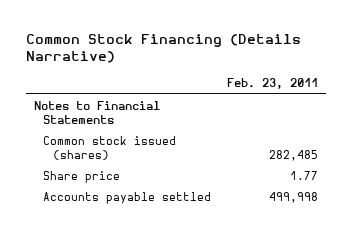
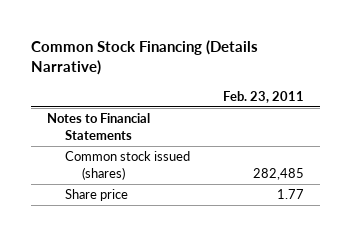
[43,191,212,204] Accounts payable settled -> none

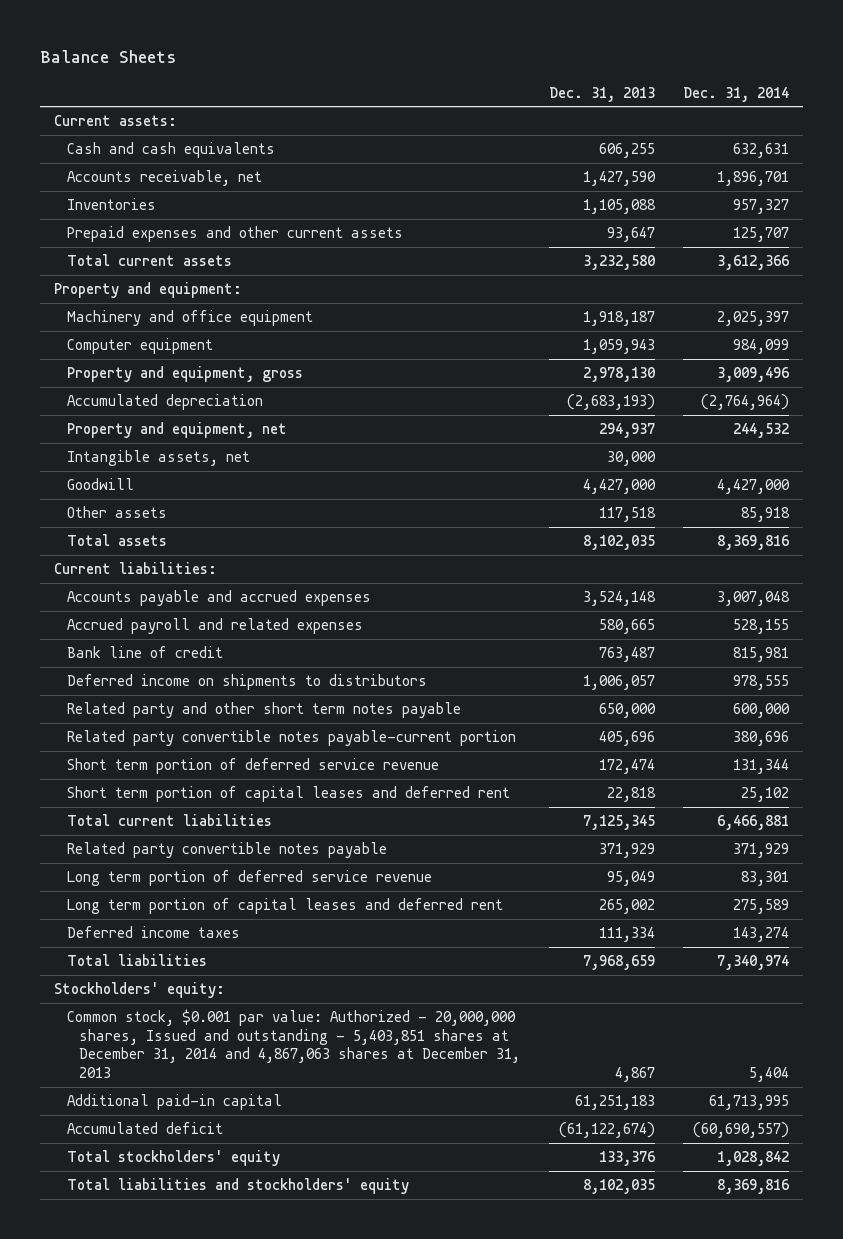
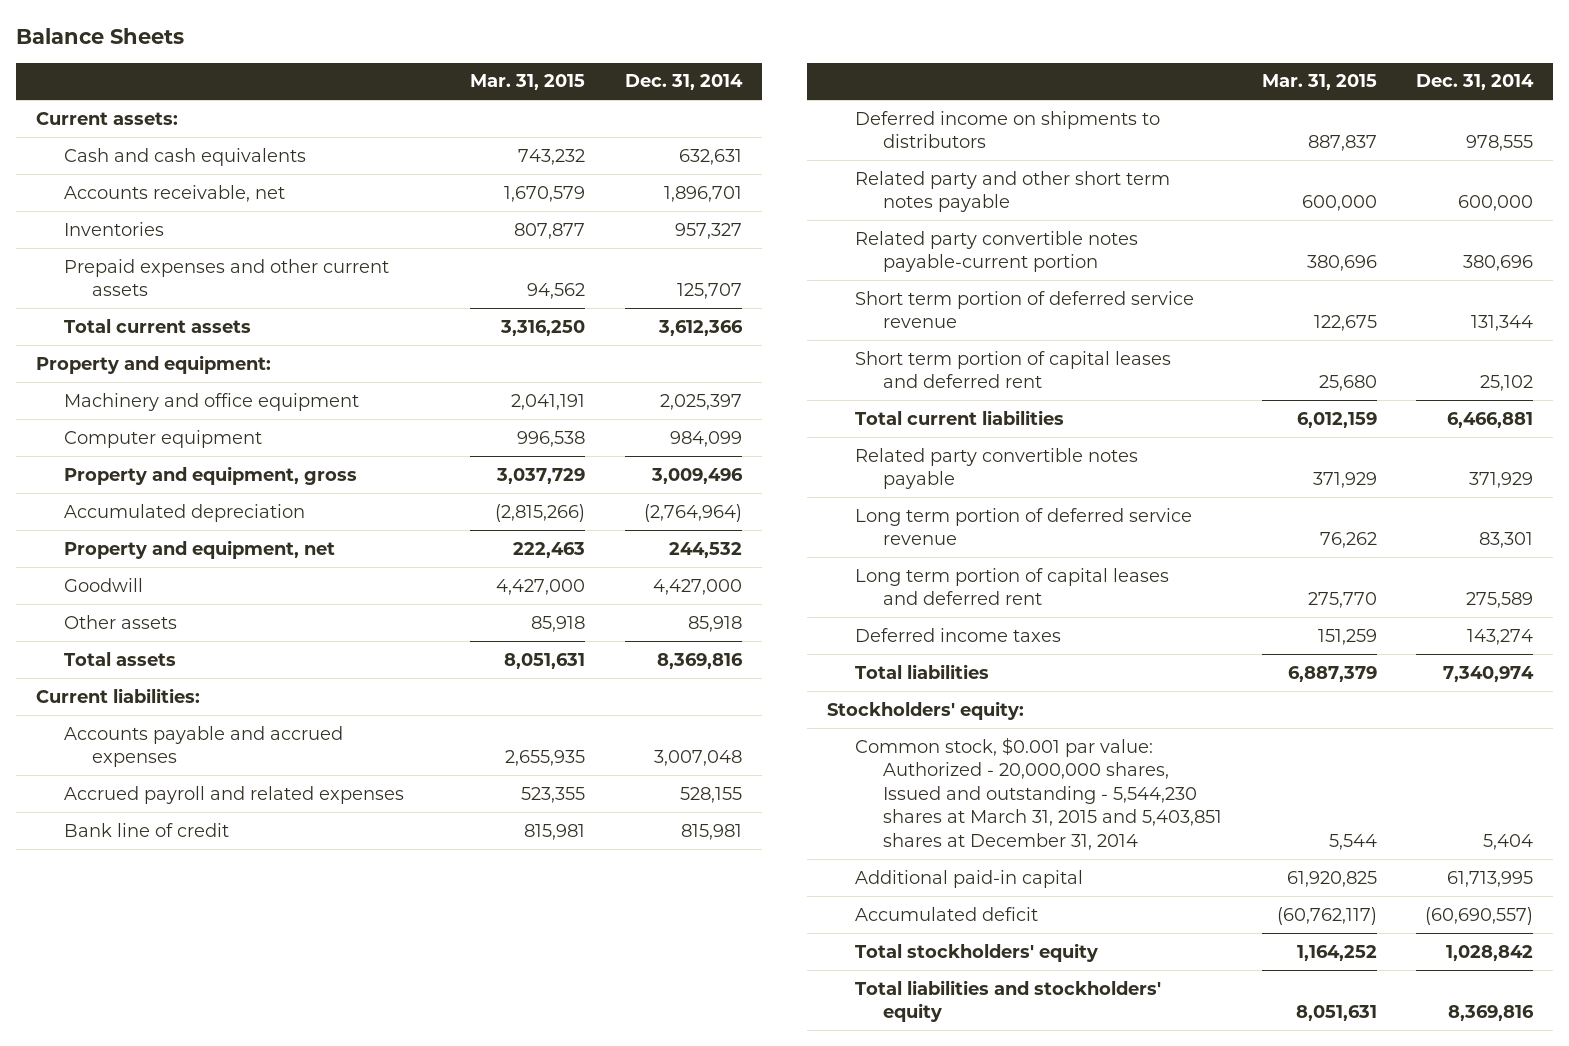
[548,86,655,102] Dec. 31, 2013 -> none
none -> [470,74,586,91] Mar. 31, 2015
[66,450,250,467] Intangible assets, net -> none
[66,1009,521,1079] Common stock, $0.001 par value: Authorized - 20,000,000 shares, Issued and outstanding - 5,403,851 shares at December 31, 2014 and 4,867,063 shares at December 31, 2013 -> [855,736,1222,850] Common stock, $0.001 par value: Authorized - 20,000,000 shares, Issued and outstanding - 5,544,230 shares at March 31, 2015 and 5,403,851 shares at December 31, 2014

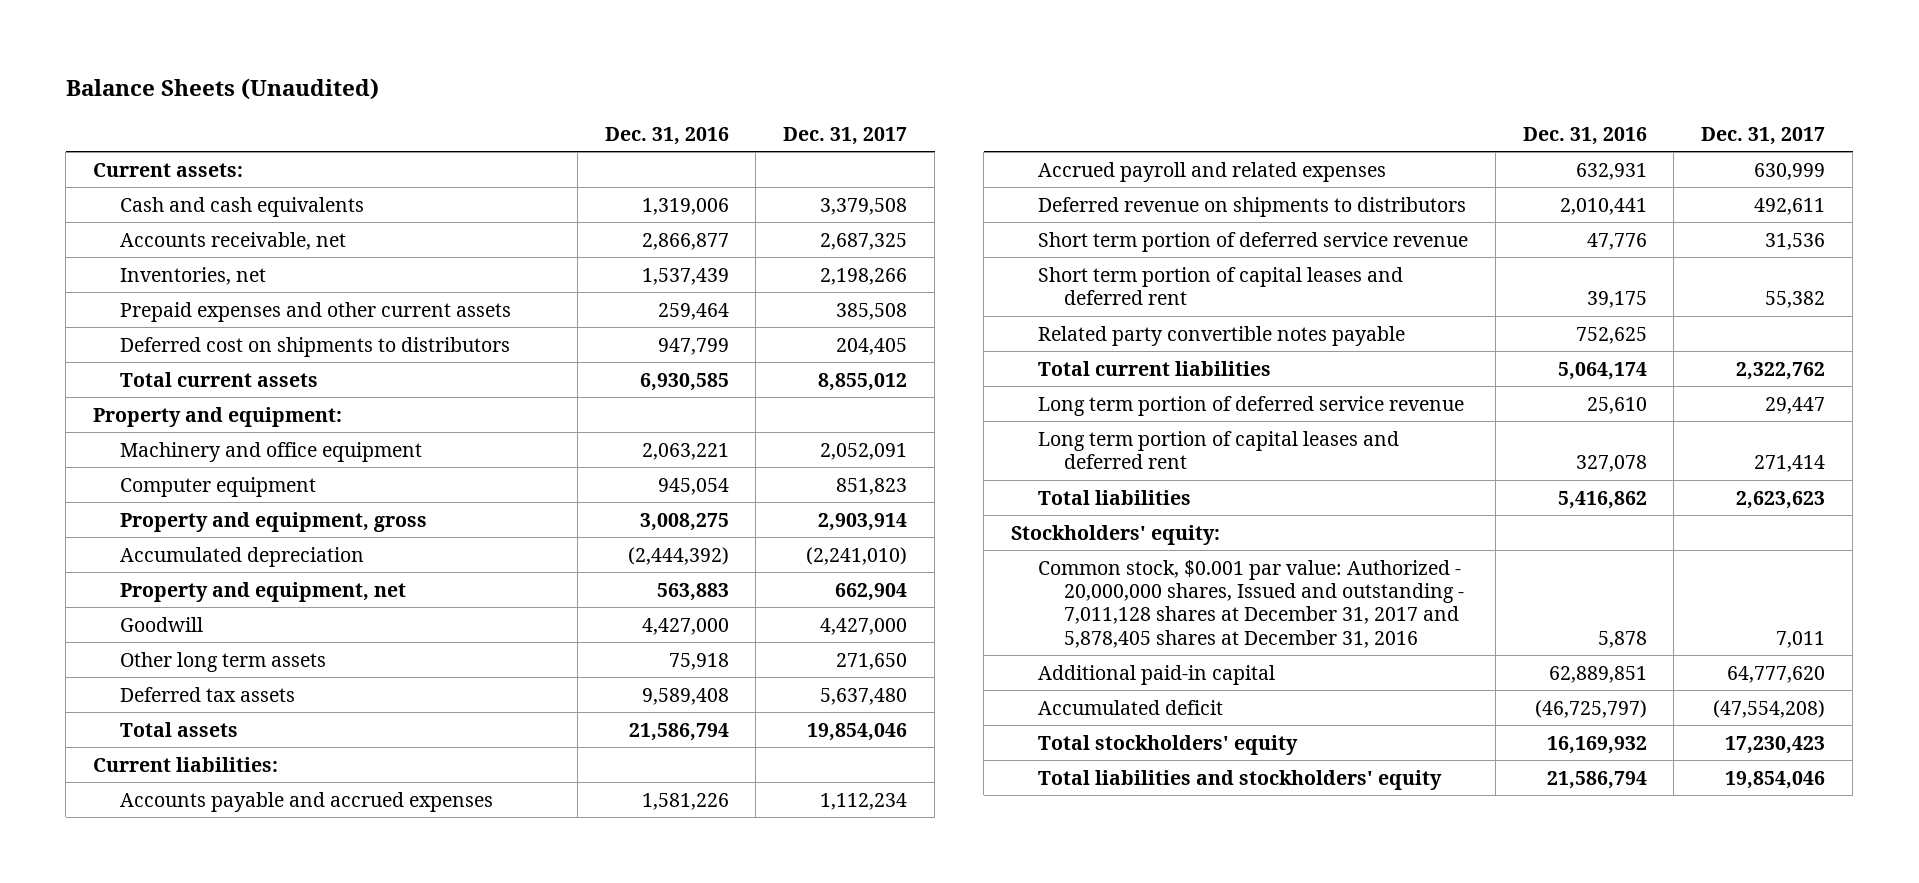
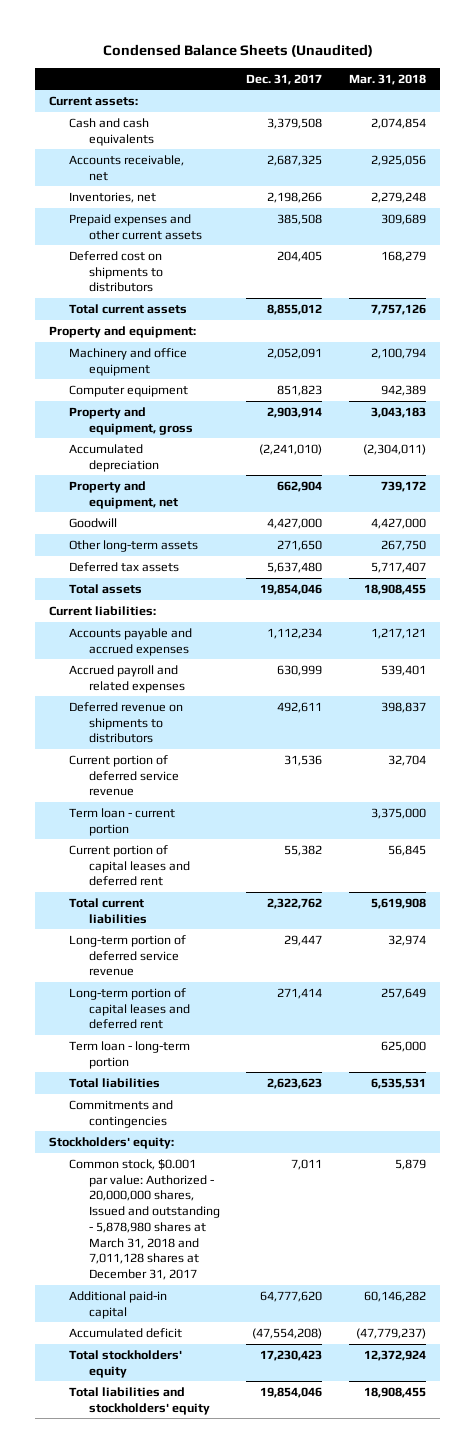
[65,78,379,101] Balance Sheets (Unaudited) -> [102,44,373,58] Condensed Balance Sheets (Unaudited)
[604,126,729,145] Dec. 31, 2016 -> none
none -> [349,73,427,85] Mar. 31, 2018
[119,651,326,672] Other long term assets -> [68,539,198,552] Other long-term assets
[1037,325,1405,346] Related party convertible notes payable -> none
[1037,231,1468,252] Short term portion of deferred service revenue -> [68,754,179,797] Current portion of deferred service revenue
none -> [68,807,175,836] Term loan - current portion
[1037,266,1403,306] Short term portion of capital leases and deferred rent -> [68,844,190,887] Current portion of capital leases and deferred rent
[1037,395,1464,416] Long term portion of deferred service revenue -> [68,934,186,977] Long-term portion of deferred service revenue
[1037,430,1399,470] Long term portion of capital leases and deferred rent -> [68,987,190,1030] Long-term portion of capital leases and deferred rent
none -> [68,1040,190,1069] Term loan - long-term portion
none -> [68,1099,173,1128] Commitments and contingencies
[1037,559,1465,648] Common stock, $0.001 par value: Authorized - 20,000,000 shares, Issued and outstanding - 7,011,128 shares at December 31, 2017 and 5,878,405 shares at December 31, 2016 -> [68,1158,220,1280] Common stock, $0.001 par value: Authorized - 20,000,000 shares, Issued and outstanding - 5,878,980 shares at March 31, 2018 and 7,011,128 shares at December 31, 2017

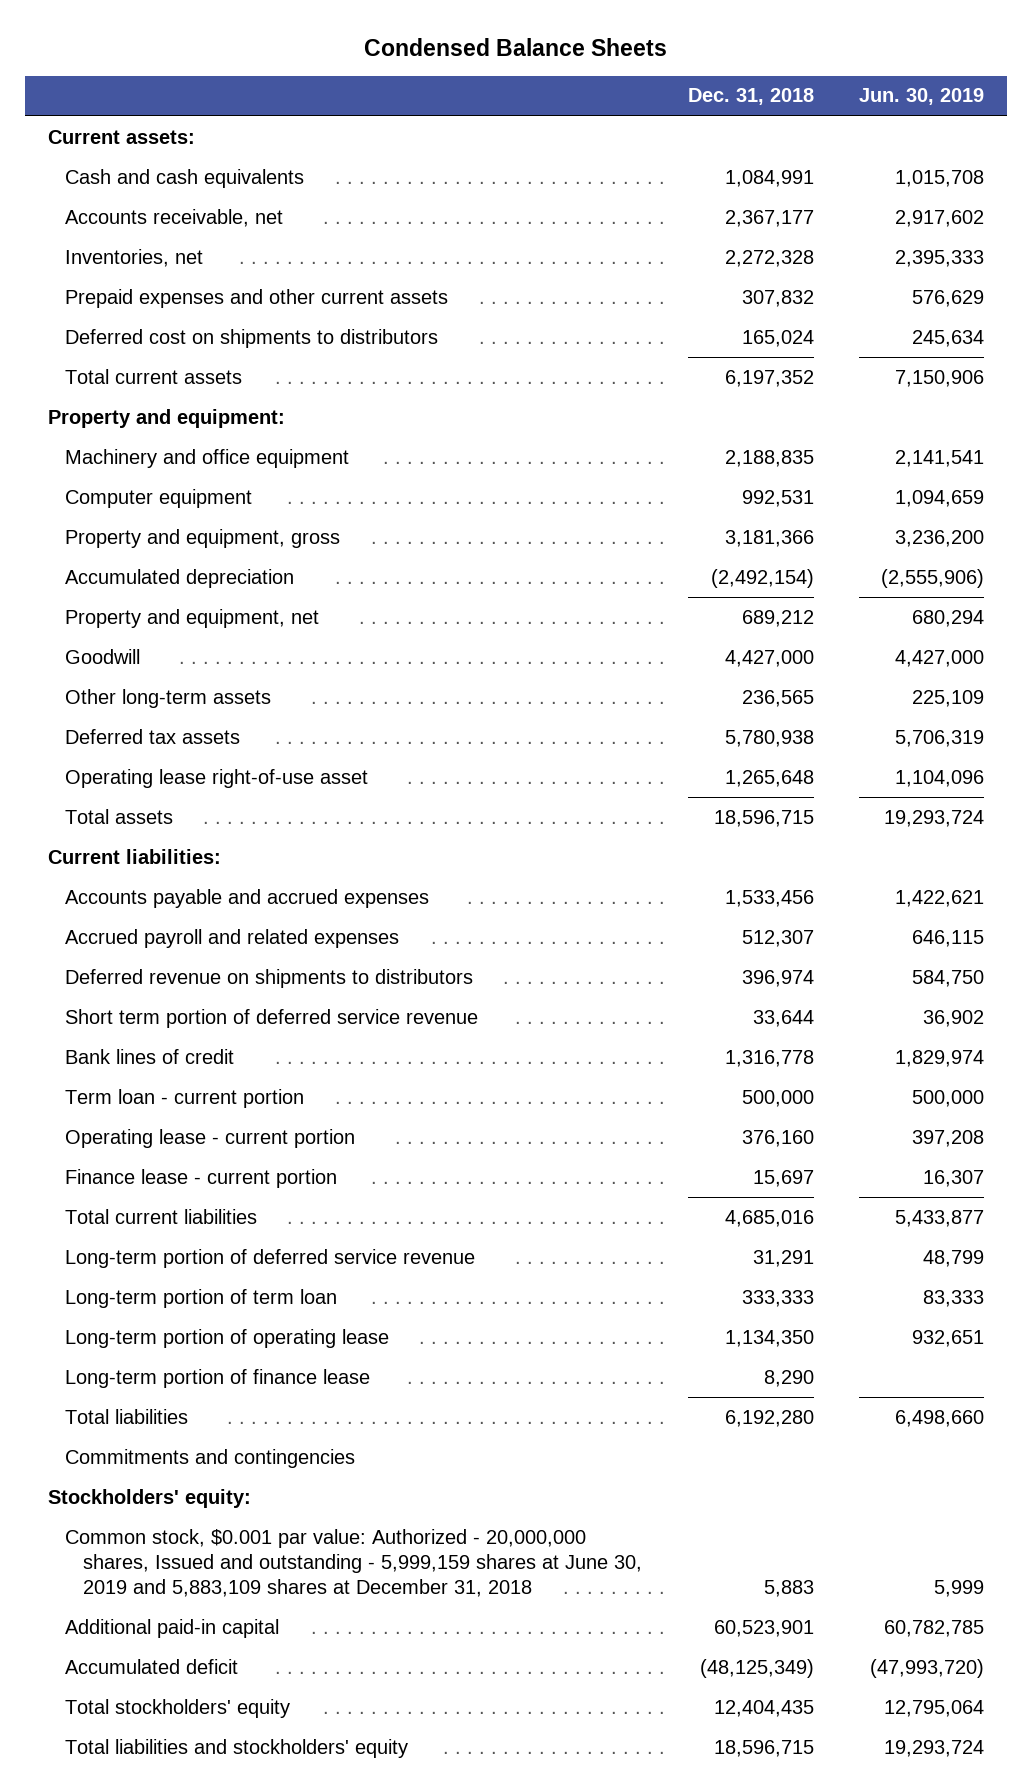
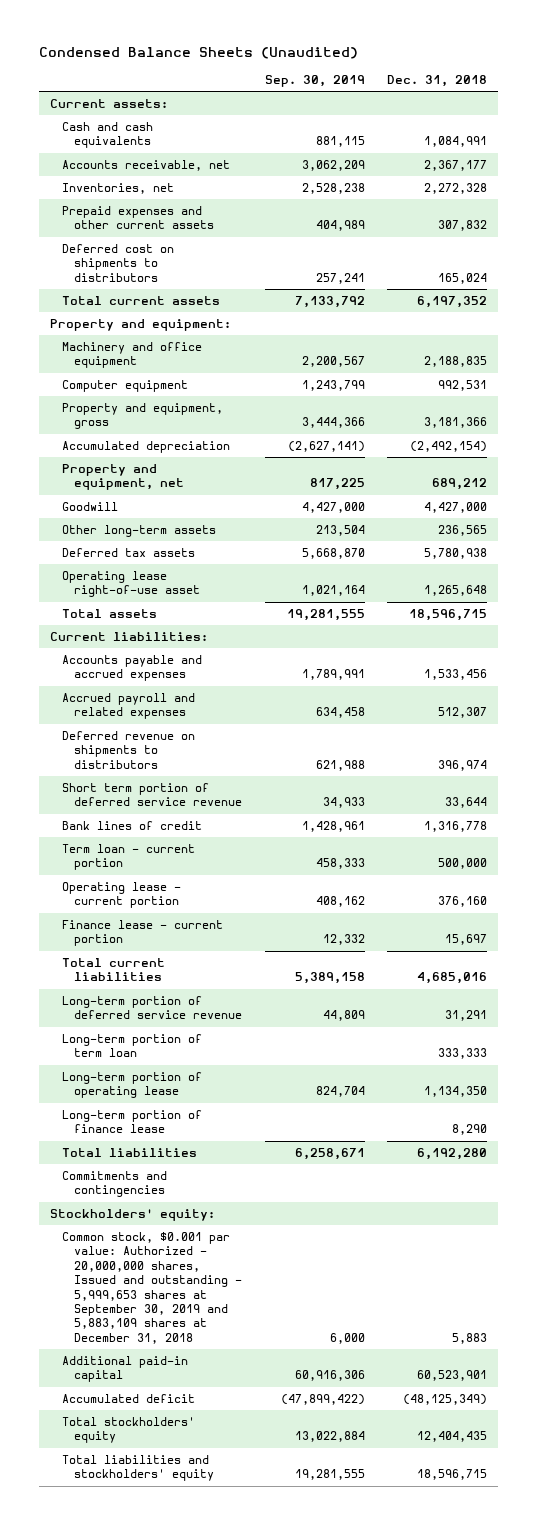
[364,37,668,56] Condensed Balance Sheets -> [38,46,358,59] Condensed Balance Sheets (Unaudited)
[859,88,985,106] Jun. 30, 2019 -> none
none -> [264,75,365,88] Sep. 30, 2019
[65,1528,642,1597] Common stock, $0.001 par value: Authorized - 20,000,000 shares, Issued and outstanding - 5,999,159 shares at June 30, 2019 and 5,883,109 shares at December 31, 2018 -> [62,1232,243,1344] Common stock, $0.001 par value: Authorized - 20,000,000 shares, Issued and outstanding - 5,999,653 shares at September 30, 2019 and 5,883,109 shares at December 31, 2018

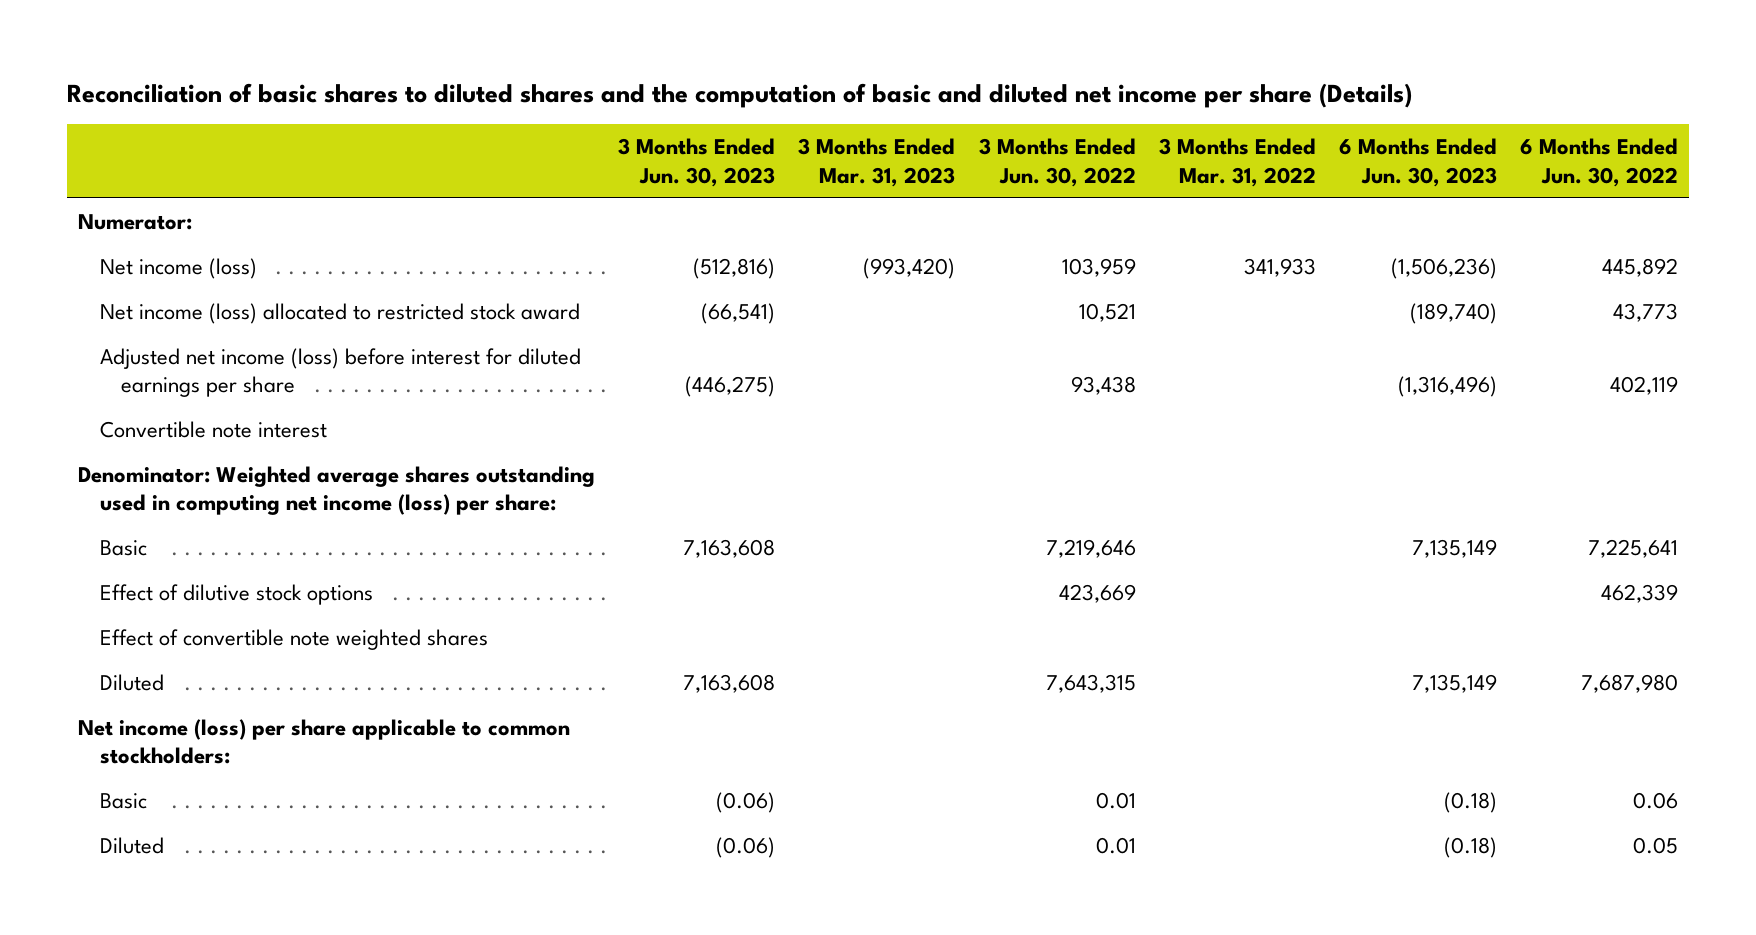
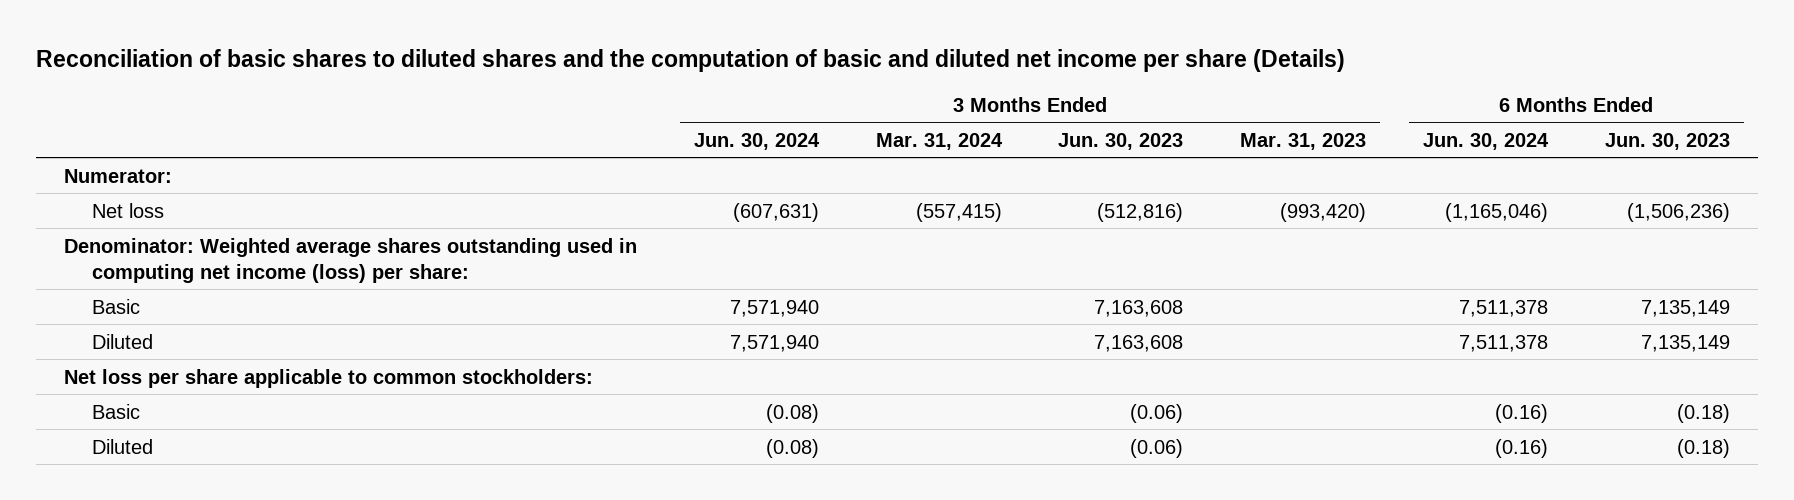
[978,138,1136,187] 3 Months Ended Jun. 30, 2022 -> none
[1158,138,1316,187] 3 Months Ended Mar. 31, 2022 -> none
[1519,138,1678,187] 6 Months Ended Jun. 30, 2022 -> none
none -> [693,132,820,150] Jun. 30, 2024
none -> [875,132,1003,150] Mar. 31, 2024
none -> [1423,132,1550,150] Jun. 30, 2024
[99,302,580,324] Net income (loss) allocated to restricted stock award -> none
[99,347,581,398] Adjusted net income (loss) before interest for diluted earnings per share -> none
[99,420,327,438] Convertible note interest -> none
[99,257,257,279] Net income (loss) -> [91,202,164,218] Net loss
[99,583,373,605] Effect of dilutive stock options -> none
[99,628,488,650] Effect of convertible note weighted shares -> none
[78,718,571,765] Net income (loss) per share applicable to common stockholders: -> [63,368,593,388] Net loss per share applicable to common stockholders:

